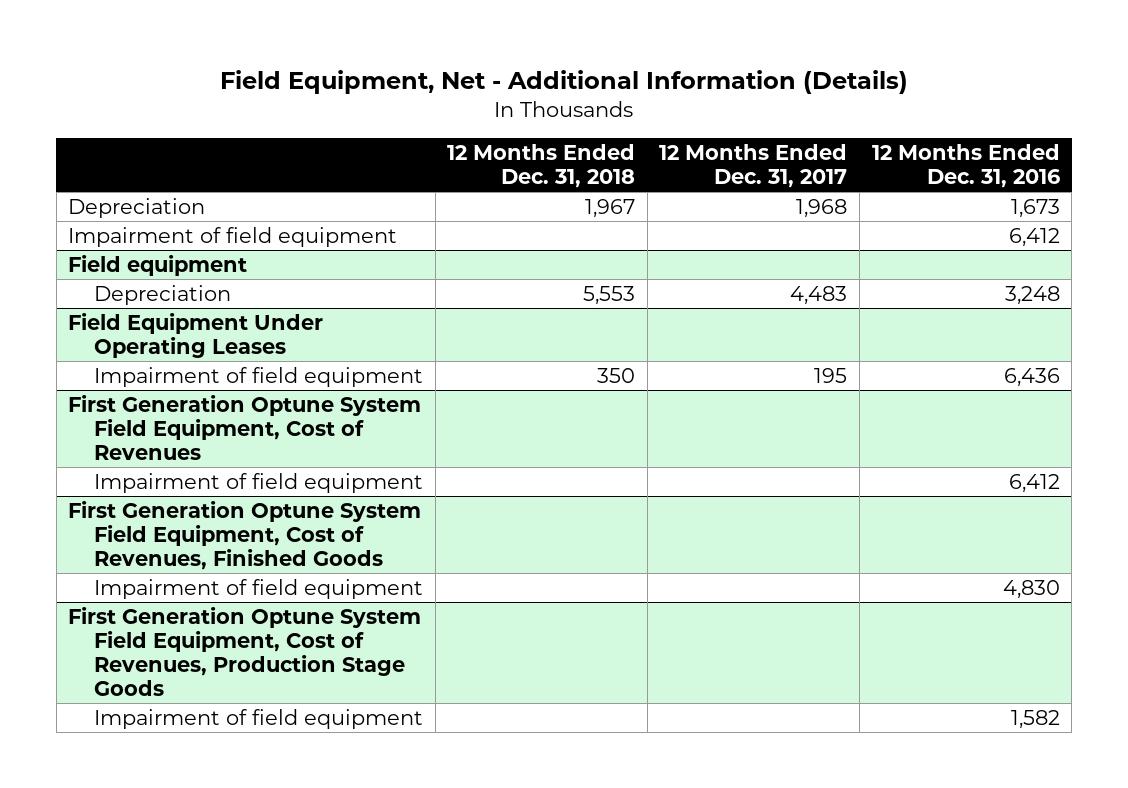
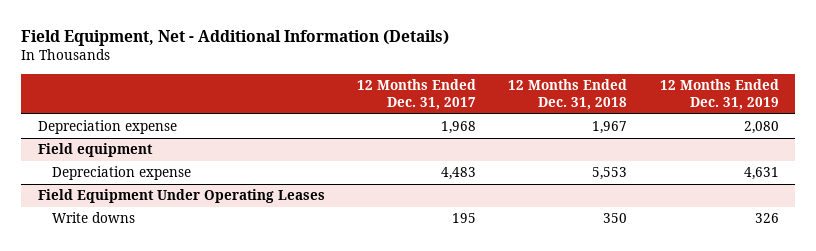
[871,143,1060,188] 12 Months Ended Dec. 31, 2016 -> none
none -> [659,78,779,110] 12 Months Ended Dec. 31, 2019
[68,226,398,247] Impairment of field equipment -> none
[68,197,206,218] Depreciation -> [37,120,177,135] Depreciation expense
[94,284,232,305] Depreciation -> [52,166,192,181] Depreciation expense
[68,394,422,461] First Generation Optune System Field Equipment, Cost of Revenues -> none
[94,472,424,493] Impairment of field equipment -> none
[68,500,422,571] First Generation Optune System Field Equipment, Cost of Revenues, Finished Goods -> none
[94,578,424,599] Impairment of field equipment -> none
[68,606,422,697] First Generation Optune System Field Equipment, Cost of Revenues, Production Stage Goods -> none
[94,708,424,729] Impairment of field equipment -> none
[94,366,424,387] Impairment of field equipment -> [52,212,136,224] Write downs

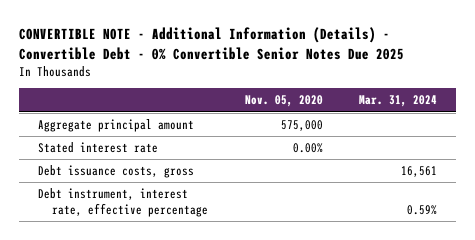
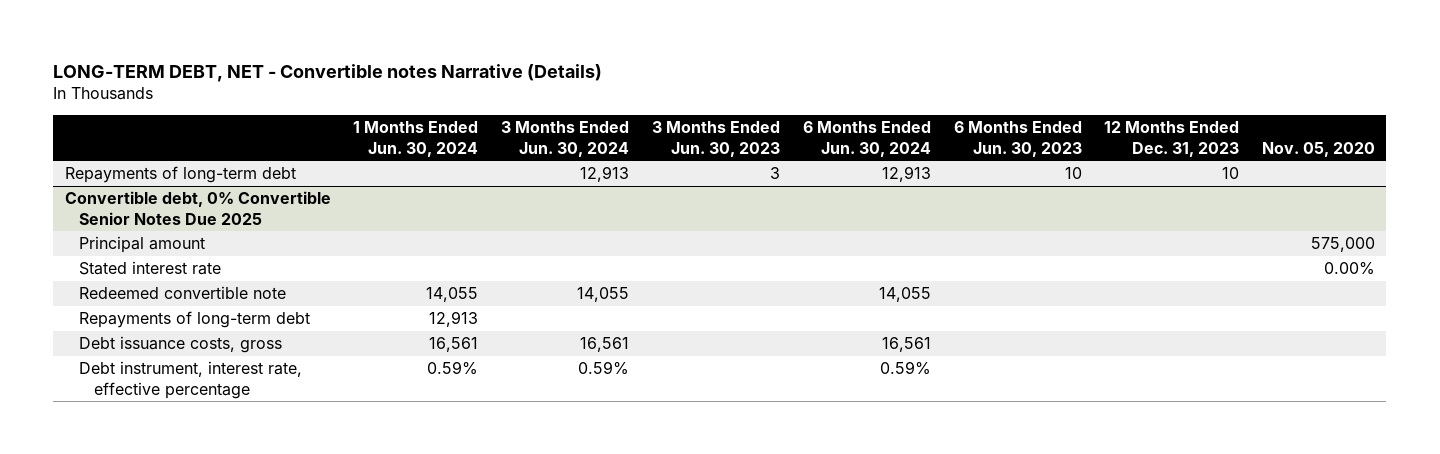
[19,26,405,60] CONVERTIBLE NOTE - Additional Information (Details) - Convertible Debt - 0% Convertible Senior Notes Due 2025 -> [53,63,603,82] LONG-TERM DEBT, NET - Convertible notes Narrative (Details)
[359,95,438,108] Mar. 31, 2024 -> none
none -> [353,121,479,157] 1 Months Ended Jun. 30, 2024
none -> [501,121,630,157] 3 Months Ended Jun. 30, 2024
none -> [651,121,780,157] 3 Months Ended Jun. 30, 2023
none -> [802,121,931,157] 6 Months Ended Jun. 30, 2024
none -> [953,121,1082,157] 6 Months Ended Jun. 30, 2023
none -> [1104,121,1240,157] 12 Months Ended Dec. 31, 2023
[37,118,194,132] Aggregate principal amount -> none
[37,141,158,153] Stated interest rate -> none
[37,164,194,178] Debt issuance costs, gross -> none
[37,187,208,218] Debt instrument, interest rate, effective percentage -> none
none -> [64,166,296,184] Repayments of long-term debt
none -> [64,191,331,225] Convertible debt, 0% Convertible Senior Notes Due 2025
none -> [79,236,206,254] Principal amount
none -> [79,261,222,276] Stated interest rate
none -> [79,286,287,300] Redeemed convertible note
none -> [79,311,311,329] Repayments of long-term debt
none -> [79,336,283,354] Debt issuance costs, gross
none -> [79,361,303,399] Debt instrument, interest rate, effective percentage

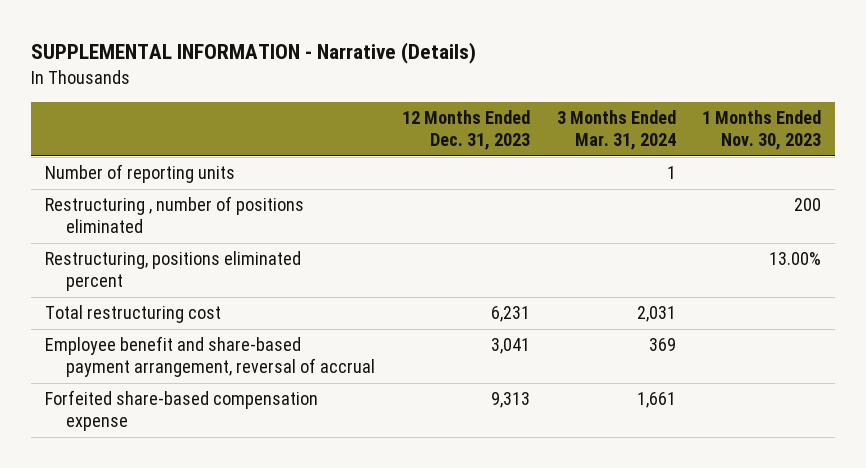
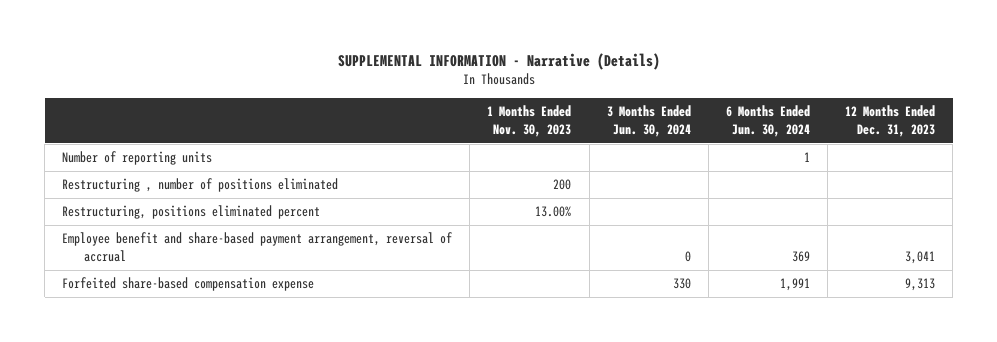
[556,110,676,151] 3 Months Ended Mar. 31, 2024 -> none
none -> [606,105,691,138] 3 Months Ended Jun. 30, 2024
none -> [725,105,810,138] 6 Months Ended Jun. 30, 2024
[44,305,221,324] Total restructuring cost -> none

